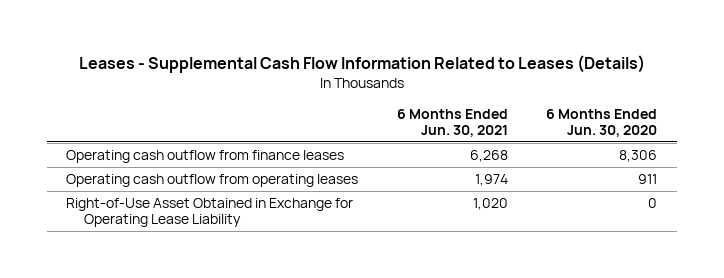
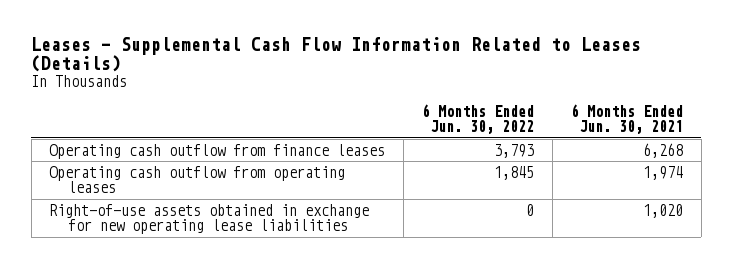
[546,108,658,138] 6 Months Ended Jun. 30, 2020 -> none
none -> [422,104,535,135] 6 Months Ended Jun. 30, 2022
[66,197,354,228] Right-of-Use Asset Obtained in Exchange for Operating Lease Liability -> [49,203,370,235] Right-of-use assets obtained in exchange for new operating lease liabilities

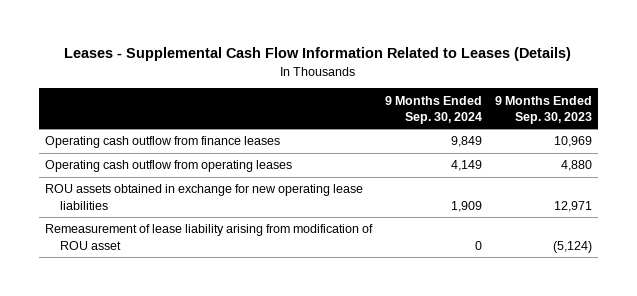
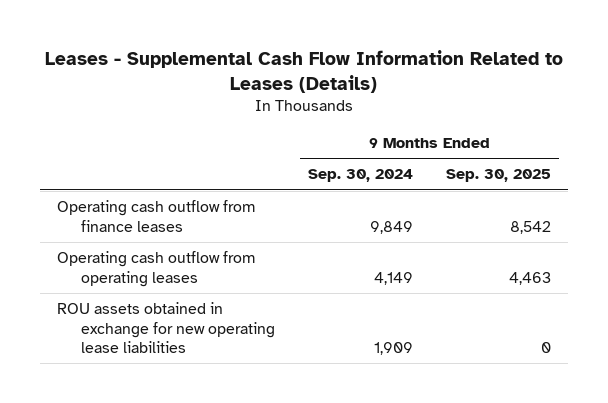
[494,95,592,124] 9 Months Ended Sep. 30, 2023 -> none
none -> [446,169,552,183] Sep. 30, 2025
[45,224,374,250] Remeasurement of lease liability arising from modification of ROU asset -> none

